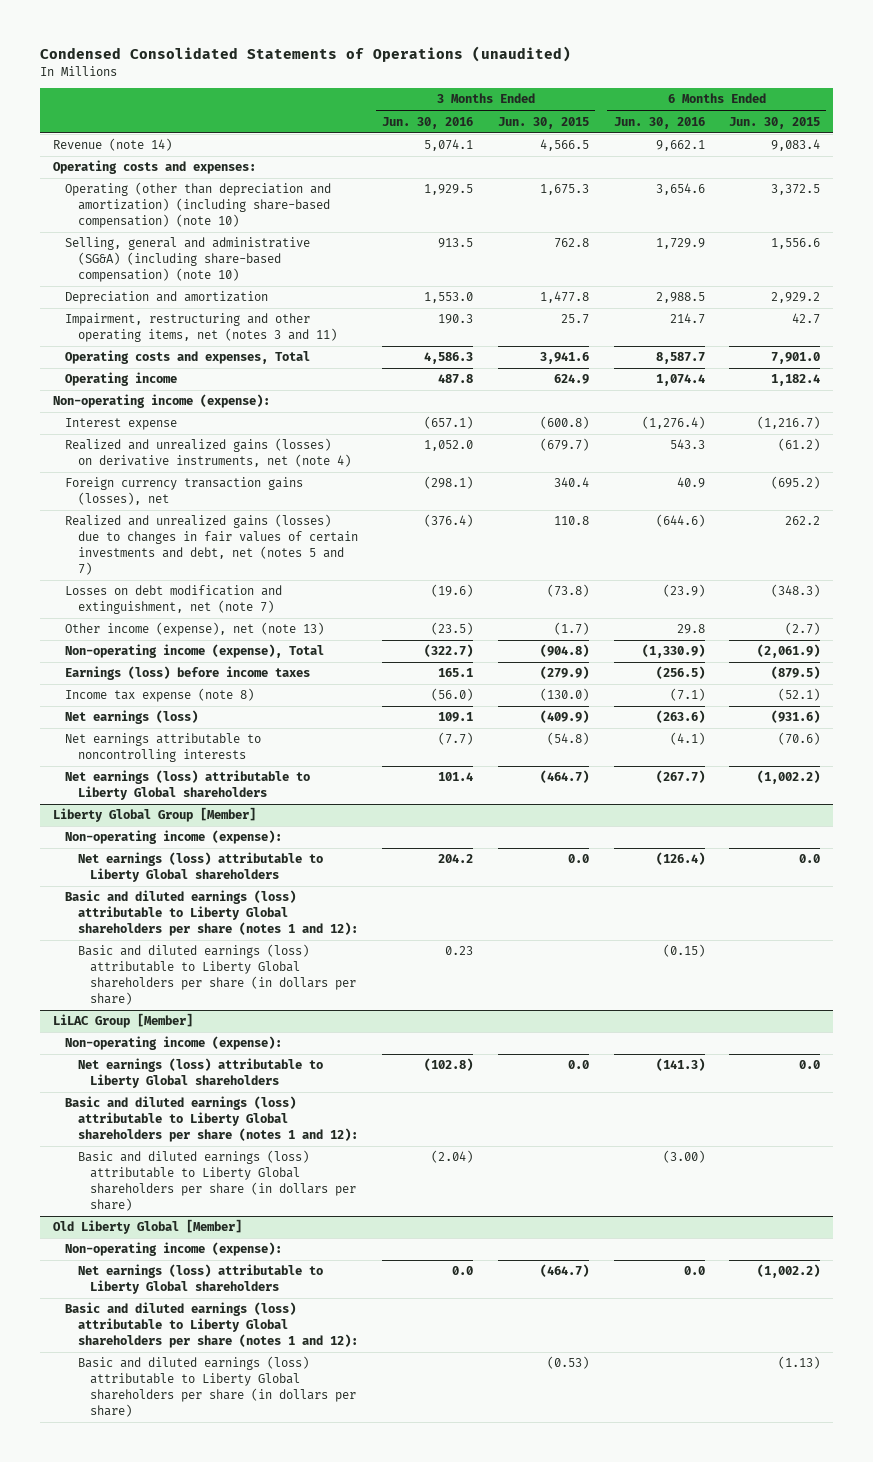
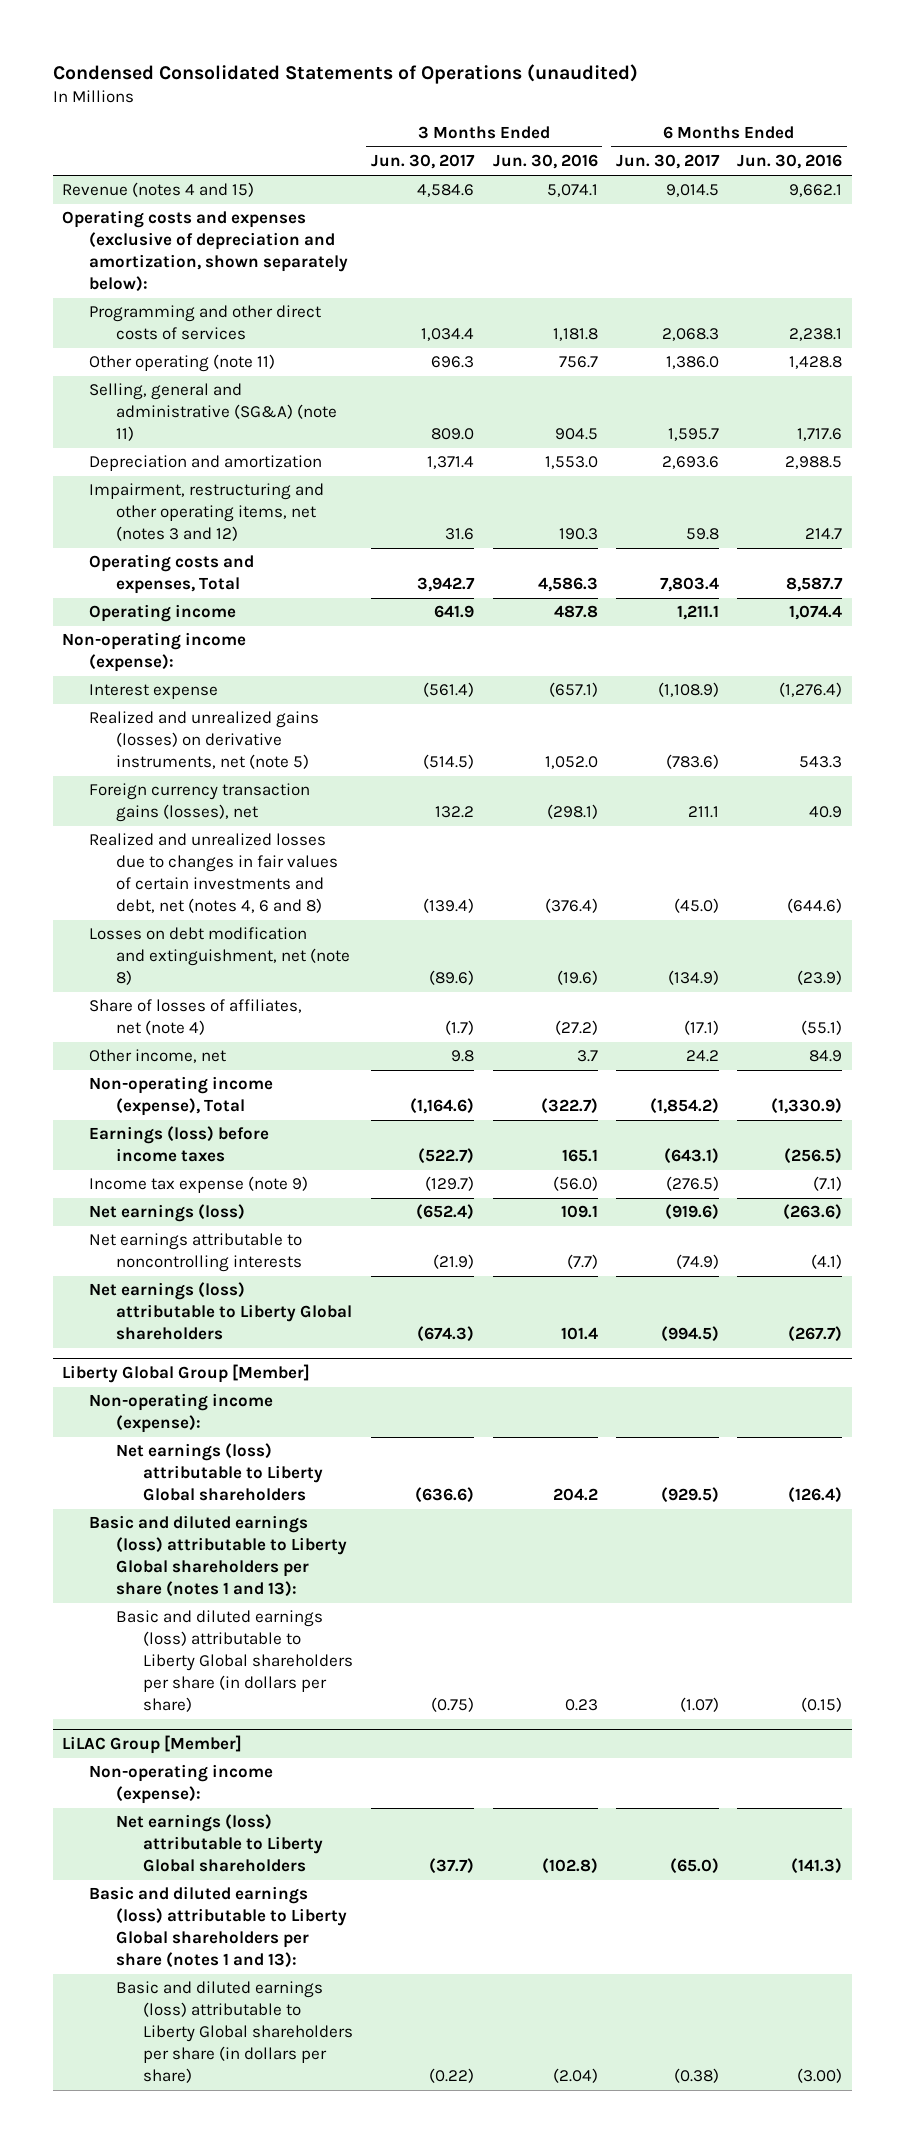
[498,116,590,129] Jun. 30, 2015 -> none
[729,116,821,129] Jun. 30, 2015 -> none
none -> [371,154,476,170] Jun. 30, 2017
none -> [615,154,720,170] Jun. 30, 2017
[52,138,172,152] Revenue (note 14) -> [62,182,255,198] Revenue (notes 4 and 15)
[52,160,256,175] Operating costs and expenses: -> [62,210,348,292] Operating costs and expenses (exclusive of depreciation and amortization, shown separately below):
none -> [88,305,321,341] Programming and other direct costs of services
[65,182,332,229] Operating (other than depreciation and amortization) (including share-based compensation) (note 10) -> [88,354,275,373] Other operating (note 11)
[424,184,474,196] 1,929.5 -> [558,356,598,369] 756.7
[655,183,705,196] 3,654.6 -> [789,356,843,370] 1,428.8
[65,237,311,283] Selling, general and administrative (SG&A) (including share-based compensation) (note 10) -> [88,383,337,442] Selling, general and administrative (SG&A) (note 11)
[438,238,474,249] 913.5 -> [554,428,598,441] 904.5
[655,238,705,250] 1,729.9 -> [797,428,843,442] 1,717.6
[65,313,337,343] Impairment, restructuring and other operating items, net (notes 3 and 11) -> [88,483,324,542] Impairment, restructuring and other operating items, net (notes 3 and 12)
[65,438,351,468] Realized and unrealized gains (losses) on derivative instruments, net (note 4) -> [88,711,319,770] Realized and unrealized gains (losses) on derivative instruments, net (note 5)
[65,514,358,575] Realized and unrealized gains (losses) due to changes in fair values of certain investments and debt, net (notes 5 and 7) -> [88,833,338,913] Realized and unrealized losses due to changes in fair values of certain investments and debt, net (notes 4, 6 and 8)
[65,585,283,615] Losses on debt modification and extinguishment, net (note 7) -> [88,927,350,986] Losses on debt modification and extinguishment, net (note 8)
none -> [88,999,302,1036] Share of losses of affiliates, net (note 4)
[65,622,325,637] Other income (expense), net (note 13) -> [88,1049,226,1064] Other income, net
[431,622,474,636] (23.5) -> [576,1050,598,1063] 3.7
[676,624,705,635] 29.8 -> [809,1050,843,1063] 84.9
[65,688,255,703] Income tax expense (note 8) -> [88,1176,308,1194] Income tax expense (note 9)
[65,890,358,937] Basic and diluted earnings (loss) attributable to Liberty Global shareholders per share (notes 1 and 12): -> [88,1515,347,1597] Basic and diluted earnings (loss) attributable to Liberty Global shareholders per share (notes 1 and 13):
[65,1096,358,1143] Basic and diluted earnings (loss) attributable to Liberty Global shareholders per share (notes 1 and 12): -> [88,1886,347,1968] Basic and diluted earnings (loss) attributable to Liberty Global shareholders per share (notes 1 and 13):
[52,1219,242,1235] Old Liberty Global [Member] -> none
[65,1242,283,1257] Non-operating income (expense): -> none
[77,1264,323,1295] Net earnings (loss) attributable to Liberty Global shareholders -> none
[65,1302,358,1349] Basic and diluted earnings (loss) attributable to Liberty Global shareholders per share (notes 1 and 12): -> none
[77,1356,357,1417] Basic and diluted earnings (loss) attributable to Liberty Global shareholders per share (in dollars per share) -> none

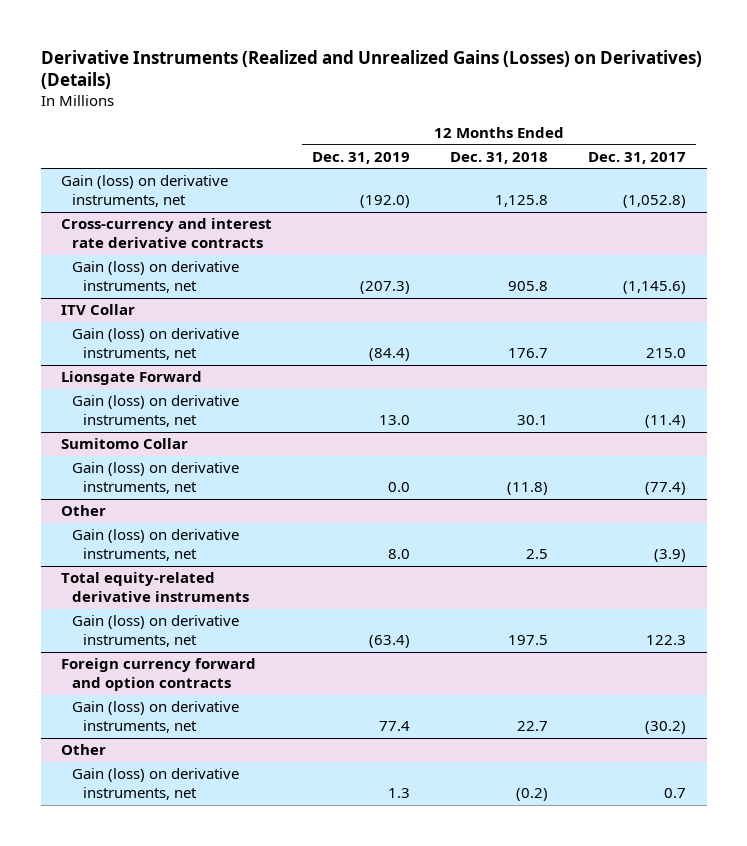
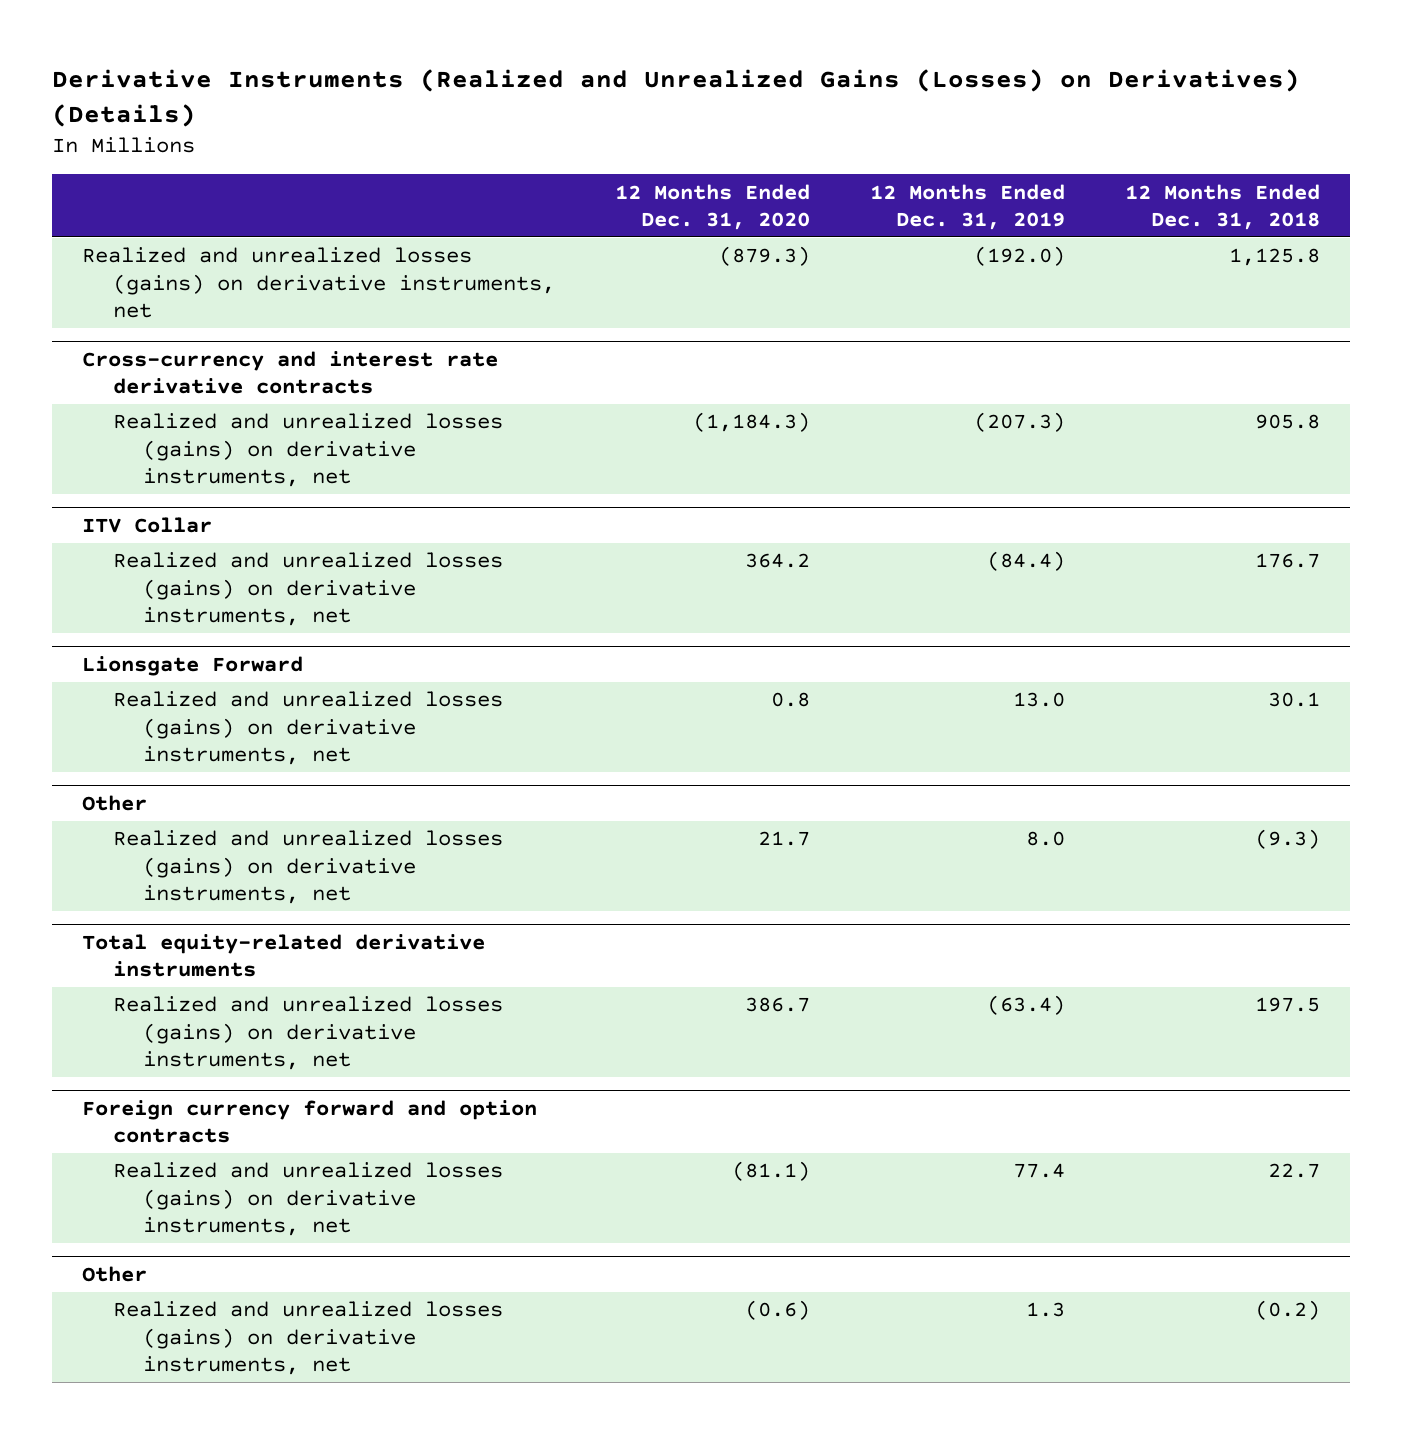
[588,151,687,164] Dec. 31, 2017 -> none
none -> [614,183,810,230] 12 Months Ended Dec. 31, 2020
[60,175,228,208] Gain (loss) on derivative instruments, net -> [82,247,555,318] Realized and unrealized losses (gains) on derivative instruments, net
[72,261,240,294] Gain (loss) on derivative instruments, net -> [112,413,503,487] Realized and unrealized losses (gains) on derivative instruments, net
[72,328,240,361] Gain (loss) on derivative instruments, net -> [112,552,503,626] Realized and unrealized losses (gains) on derivative instruments, net
[60,438,188,450] Sumitomo Collar -> none
[72,462,240,495] Gain (loss) on derivative instruments, net -> none
[72,395,240,428] Gain (loss) on derivative instruments, net -> [112,691,503,765] Realized and unrealized losses (gains) on derivative instruments, net
[72,529,240,562] Gain (loss) on derivative instruments, net -> [112,830,503,904] Realized and unrealized losses (gains) on derivative instruments, net
[526,549,549,560] 2.5 -> [1255,829,1321,850] (9.3)
[72,615,240,648] Gain (loss) on derivative instruments, net -> [112,996,503,1070] Realized and unrealized losses (gains) on derivative instruments, net
[72,701,240,734] Gain (loss) on derivative instruments, net -> [112,1162,503,1236] Realized and unrealized losses (gains) on derivative instruments, net
[72,768,240,801] Gain (loss) on derivative instruments, net -> [112,1301,503,1375] Realized and unrealized losses (gains) on derivative instruments, net

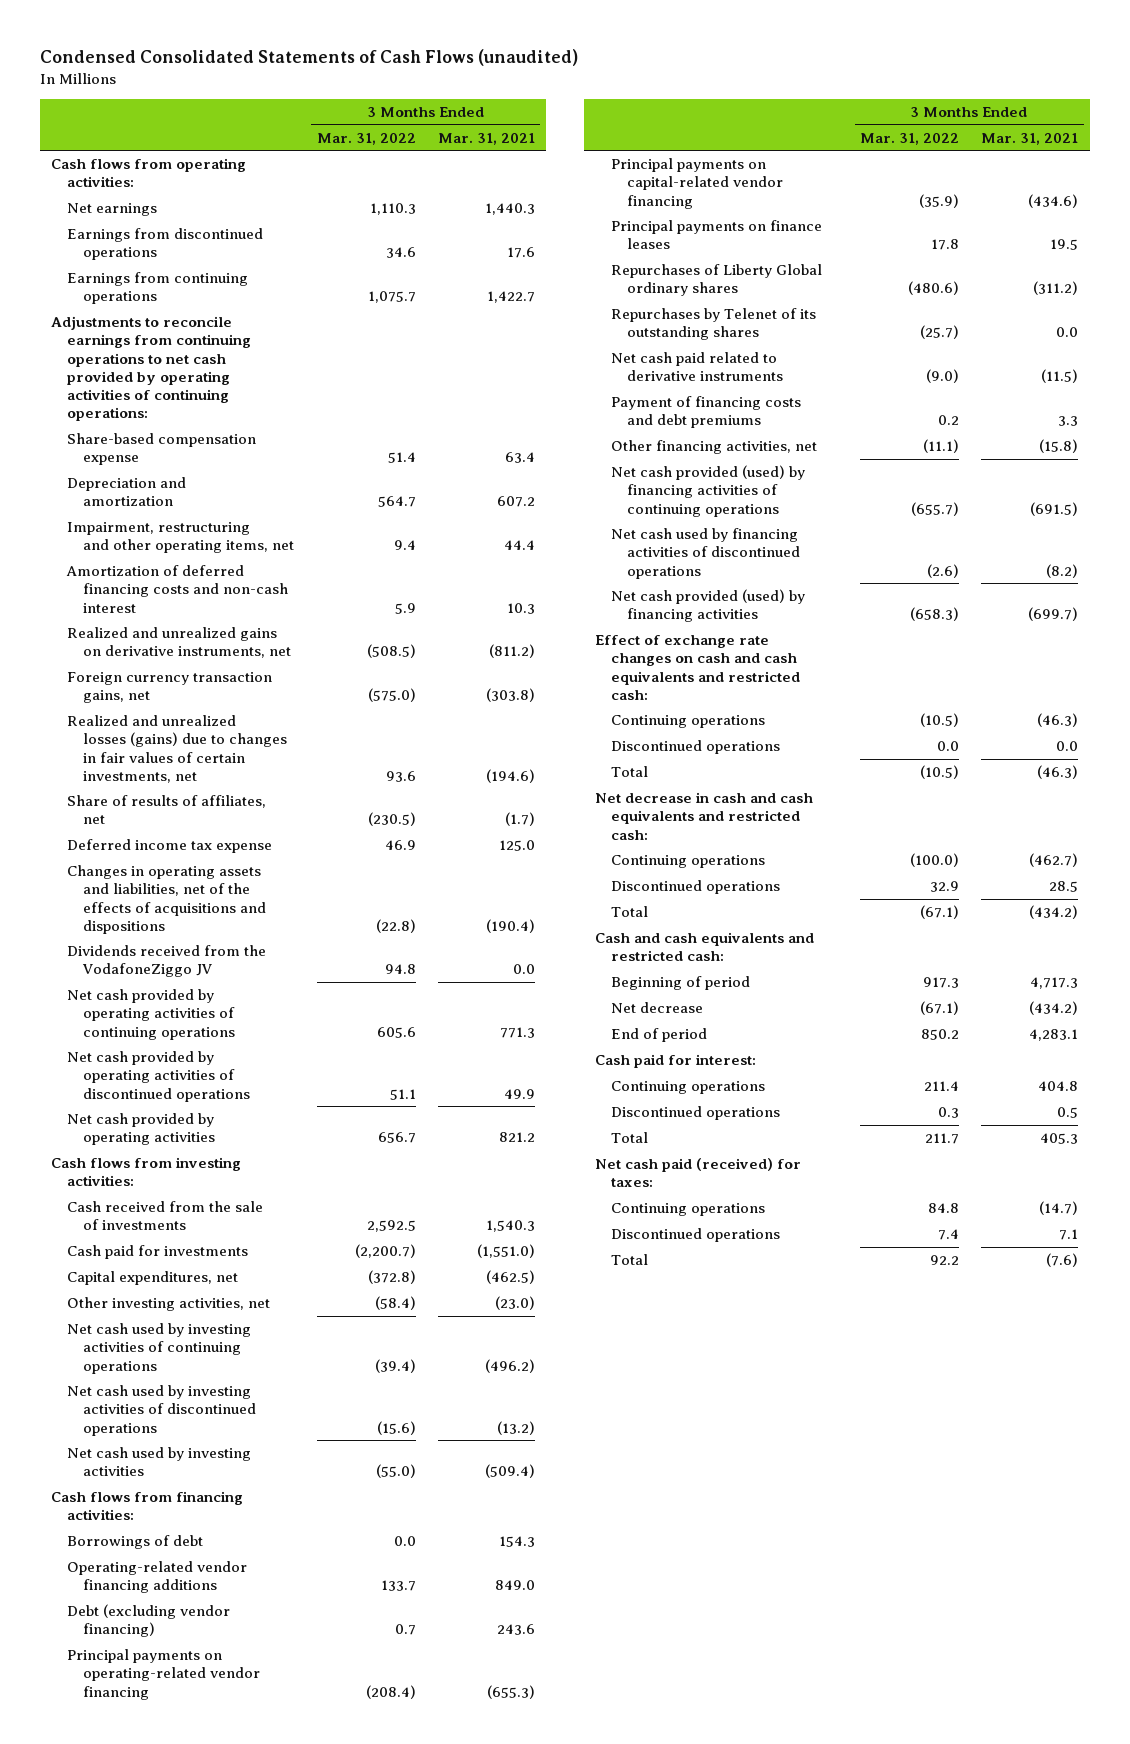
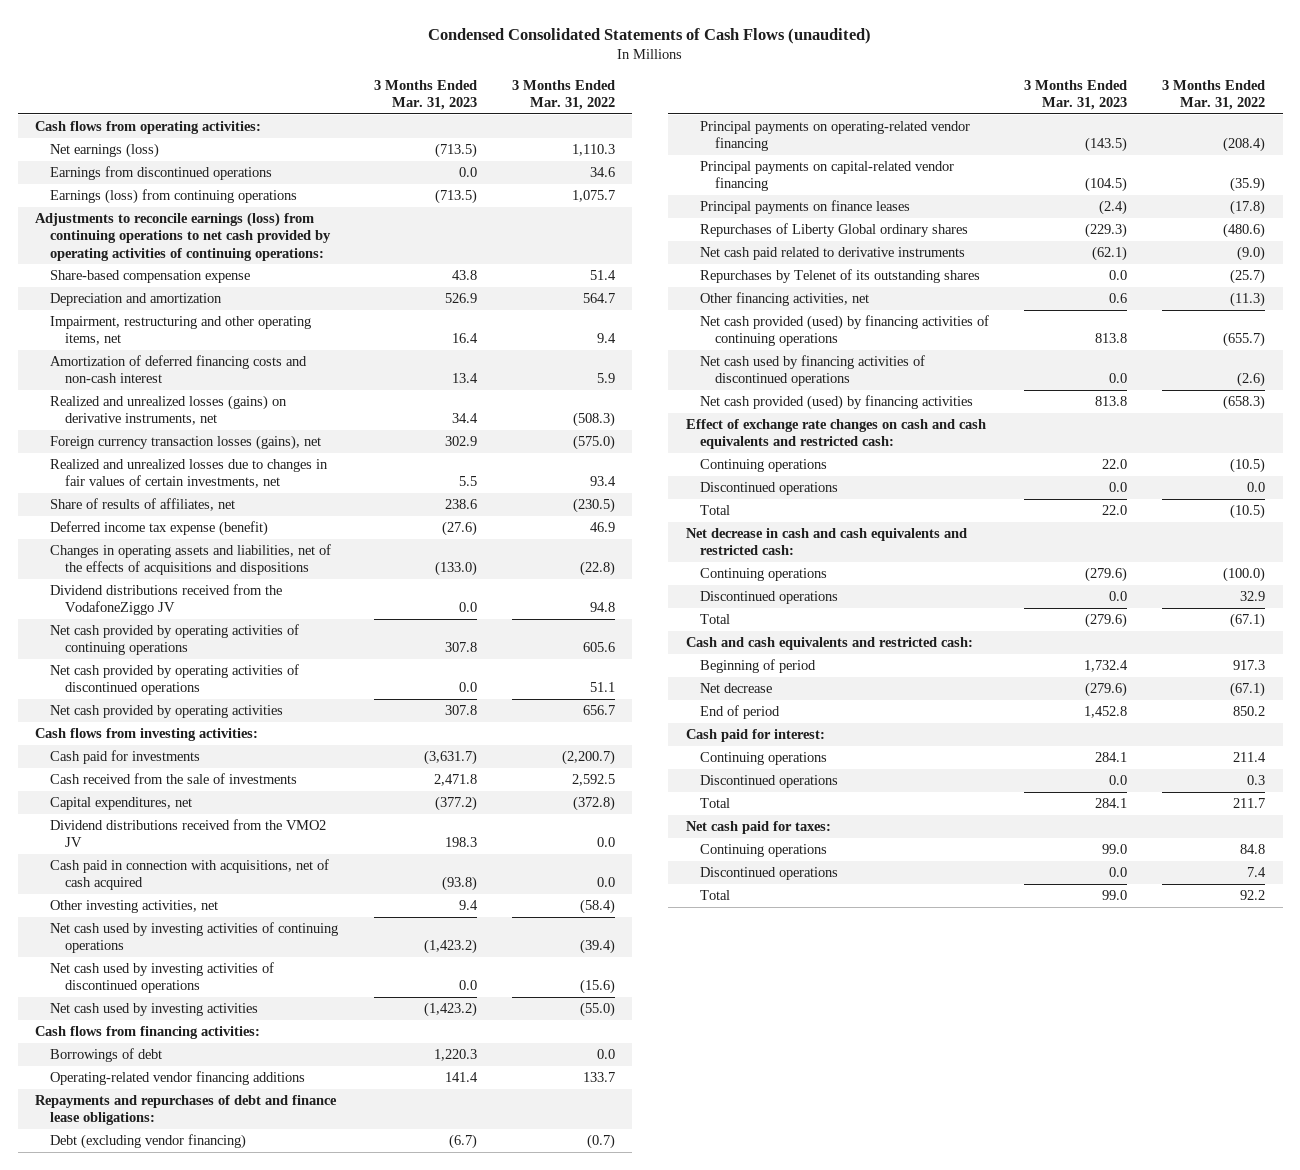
[437,132,535,145] Mar. 31, 2021 -> none
none -> [373,79,477,111] 3 Months Ended Mar. 31, 2023
[67,203,158,217] Net earnings -> [49,143,159,159] Net earnings (loss)
[67,272,249,305] Earnings from continuing operations -> [49,189,297,205] Earnings (loss) from continuing operations
[51,316,252,422] Adjustments to reconcile earnings from continuing operations to net cash provided by operating activities of continuing operations: -> [34,212,331,261] Adjustments to reconcile earnings (loss) from continuing operations to net cash provided by operating activities of continuing operations:
[67,627,292,659] Realized and unrealized gains on derivative instruments, net -> [49,395,287,426] Realized and unrealized losses (gains) on derivative instruments, net
[366,644,416,659] (508.5) -> [572,412,615,428] (508.3)
[67,672,273,704] Foreign currency transaction gains, net -> [49,435,321,451] Foreign currency transaction losses (gains), net
[67,715,288,783] Realized and unrealized losses (gains) due to changes in fair values of certain investments, net -> [49,459,328,489] Realized and unrealized losses due to changes in fair values of certain investments, net
[385,770,416,782] 93.6 -> [589,476,616,487] 93.4
[67,839,273,854] Deferred income tax expense -> [49,521,268,537] Deferred income tax expense (benefit)
[67,945,267,978] Dividends received from the VodafoneZiggo JV -> [49,584,282,616] Dividend distributions received from the VodafoneZiggo JV
[67,1201,264,1231] Cash received from the sale of investments -> [49,773,297,785] Cash received from the sale of investments
none -> [49,819,326,848] Dividend distributions received from the VMO2 JV
none -> [49,859,329,891] Cash paid in connection with acquisitions, net of cash acquired
none -> [34,1095,337,1126] Repayments and repurchases of debt and finance lease obligations:
[394,1624,416,1636] 0.7 -> [586,1134,615,1150] (0.7)
[931,239,960,251] 17.8 -> [1230,200,1266,216] (17.8)
[610,396,801,429] Payment of financing costs and debt premiums -> none
[610,308,816,341] Repurchases by Telenet of its outstanding shares -> [700,269,981,284] Repurchases by Telenet of its outstanding shares
[923,439,960,454] (11.1) -> [1230,292,1266,308] (11.3)
[594,1158,801,1188] Net cash paid (received) for taxes: -> [685,821,831,835] Net cash paid for taxes:

